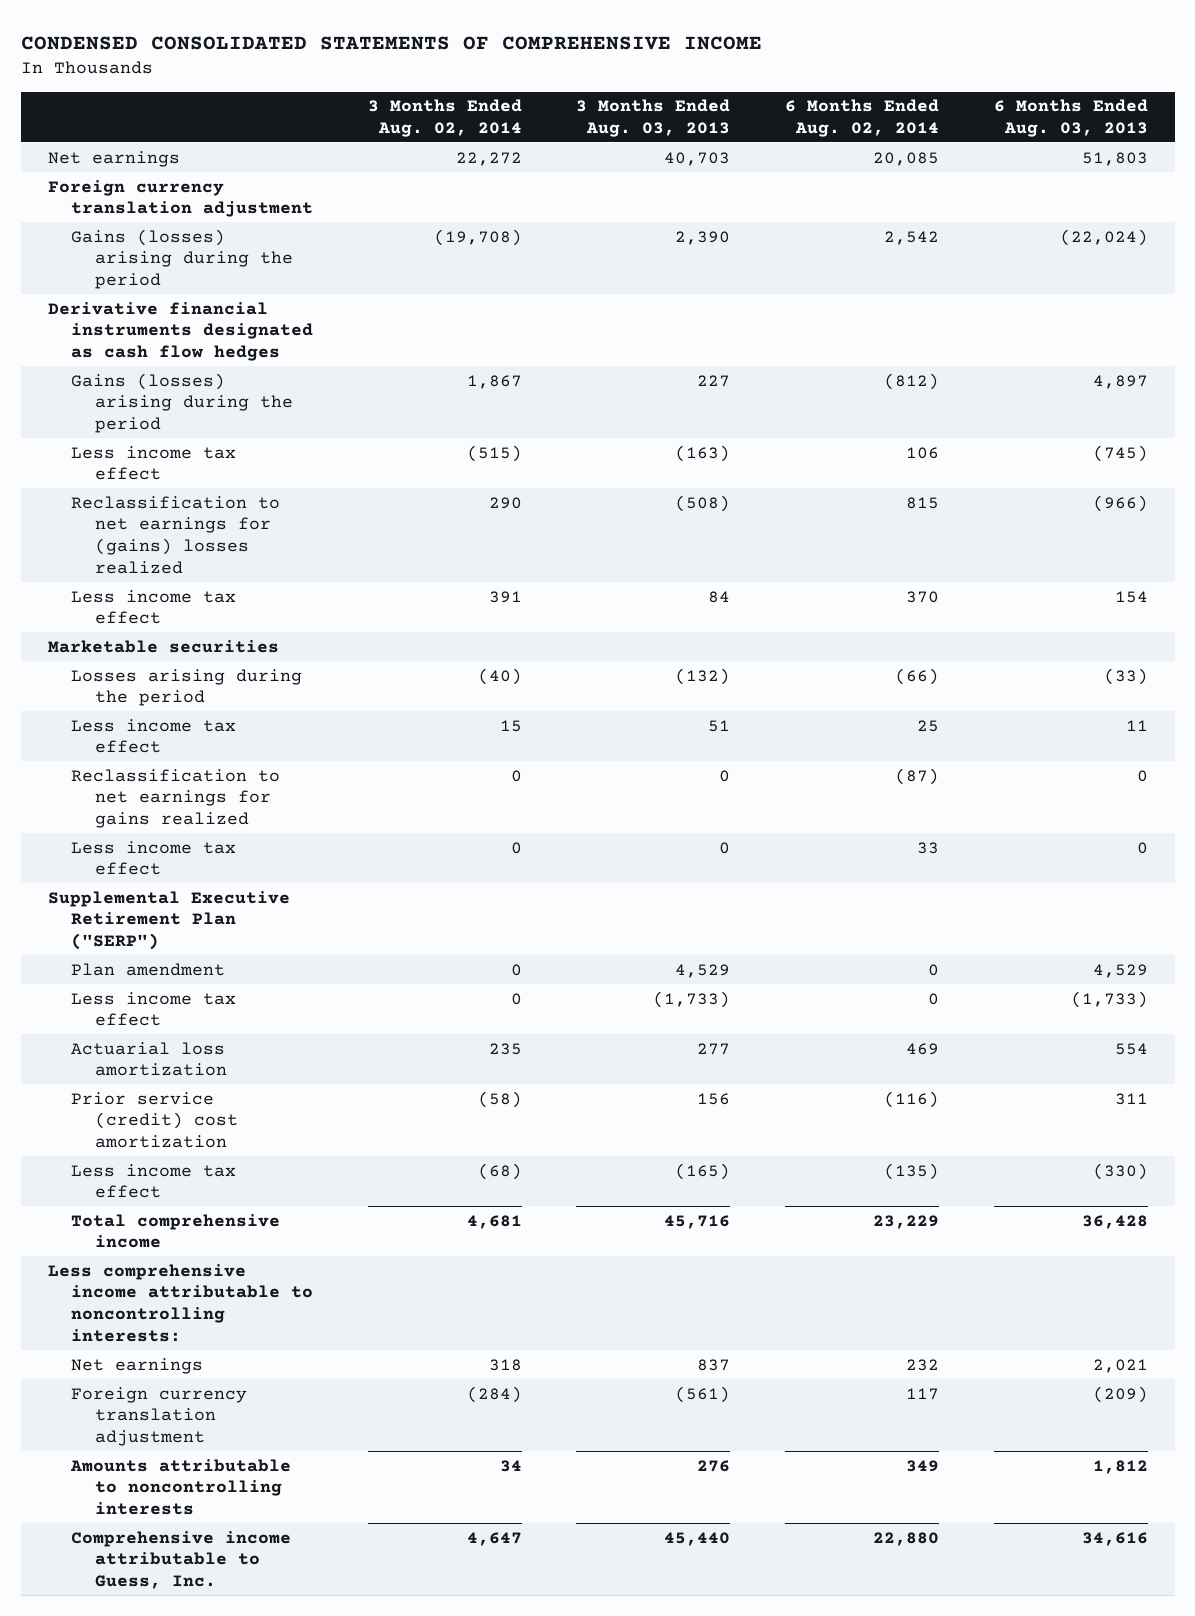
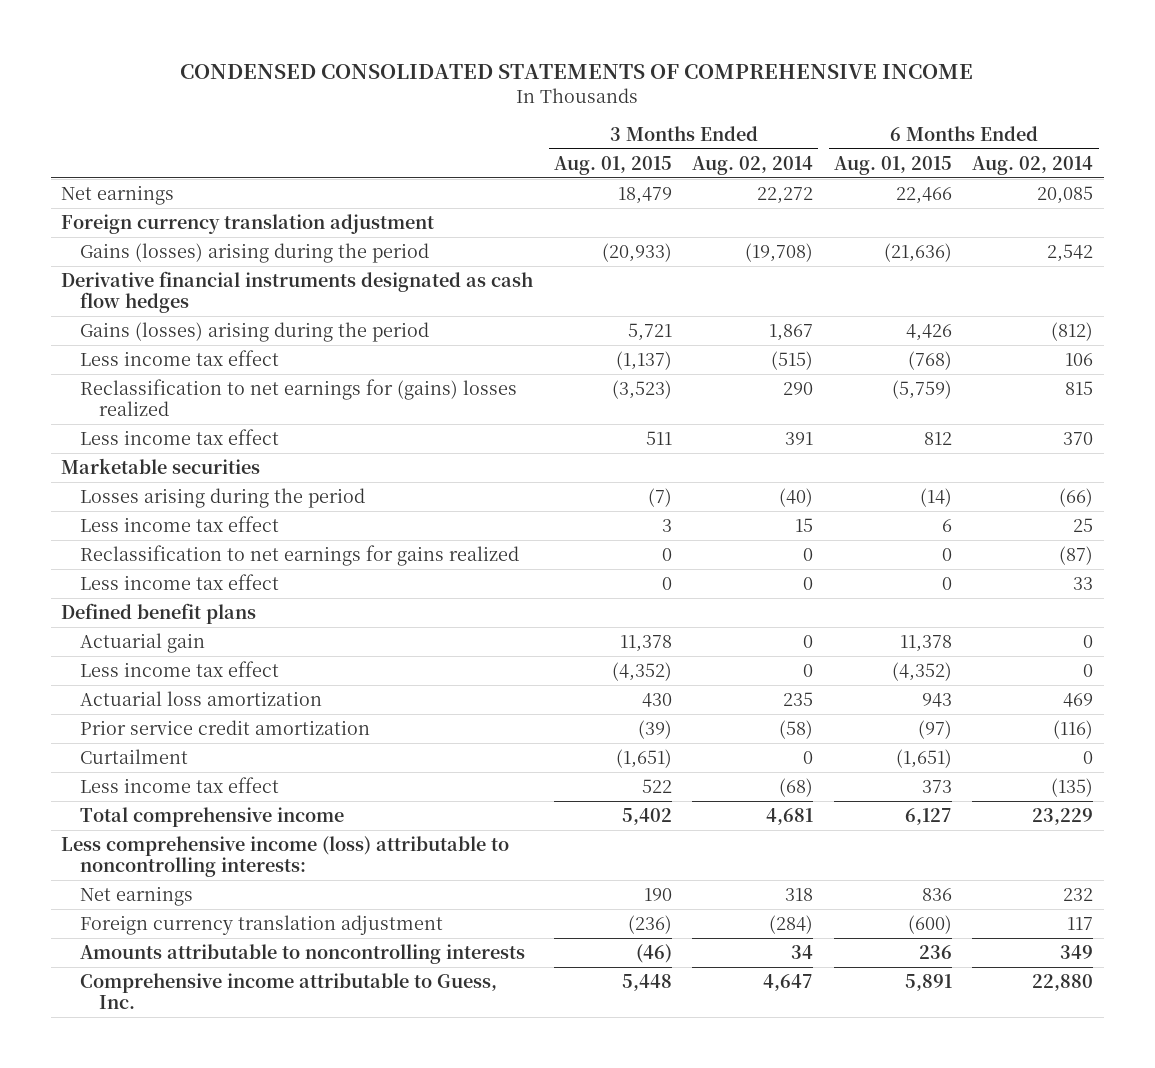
[576,99,731,137] 3 Months Ended Aug. 03, 2013 -> none
[993,99,1148,137] 6 Months Ended Aug. 03, 2013 -> none
none -> [553,155,672,175] Aug. 01, 2015
none -> [833,155,952,175] Aug. 01, 2015
[71,962,226,976] Plan amendment -> none
[47,890,290,950] Supplemental Executive Retirement Plan ("SERP") -> [61,602,257,624] Defined benefit plans
none -> [79,632,205,653] Actuarial gain
[71,1091,238,1148] Prior service (credit) cost amortization -> [79,719,370,735] Prior service credit amortization
none -> [79,748,188,764] Curtailment
[47,1263,314,1342] Less comprehensive income attributable to noncontrolling interests: -> [61,835,510,878] Less comprehensive income (loss) attributable to noncontrolling interests:

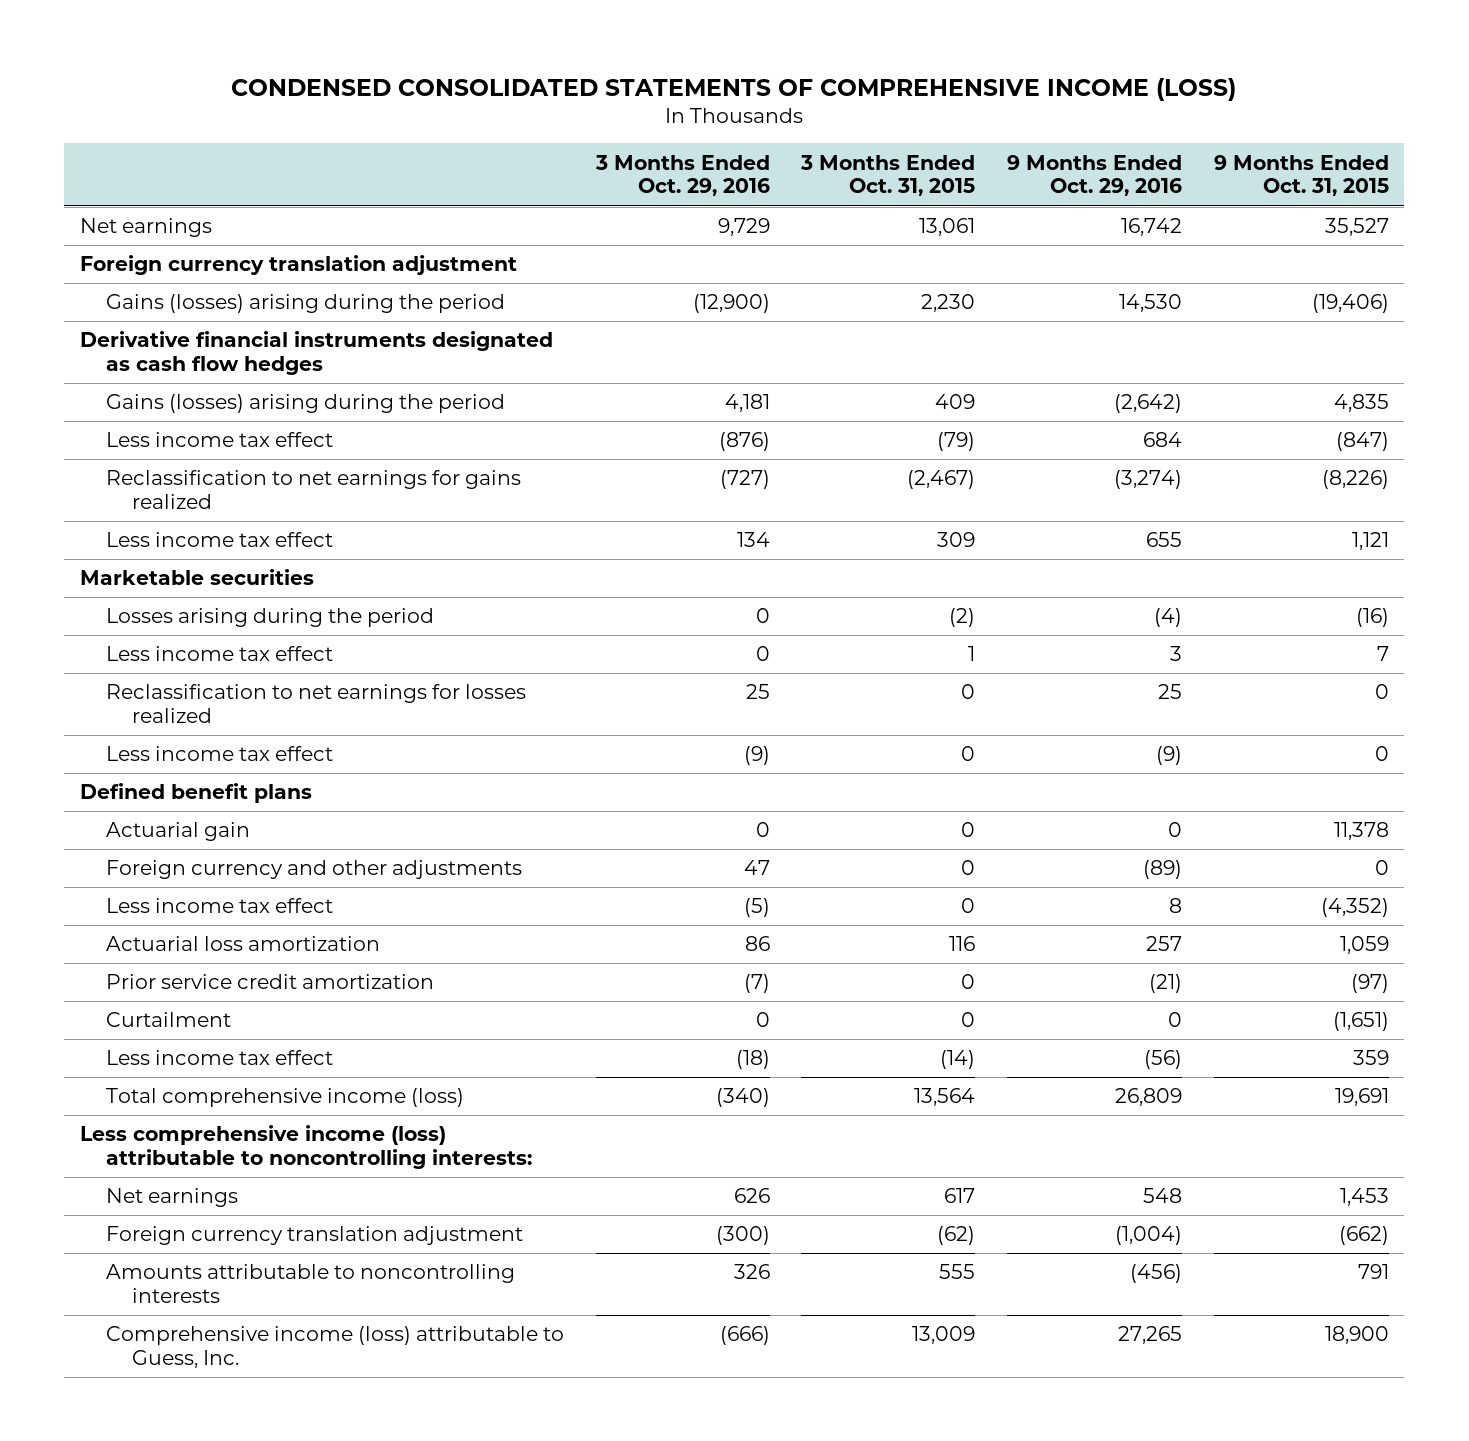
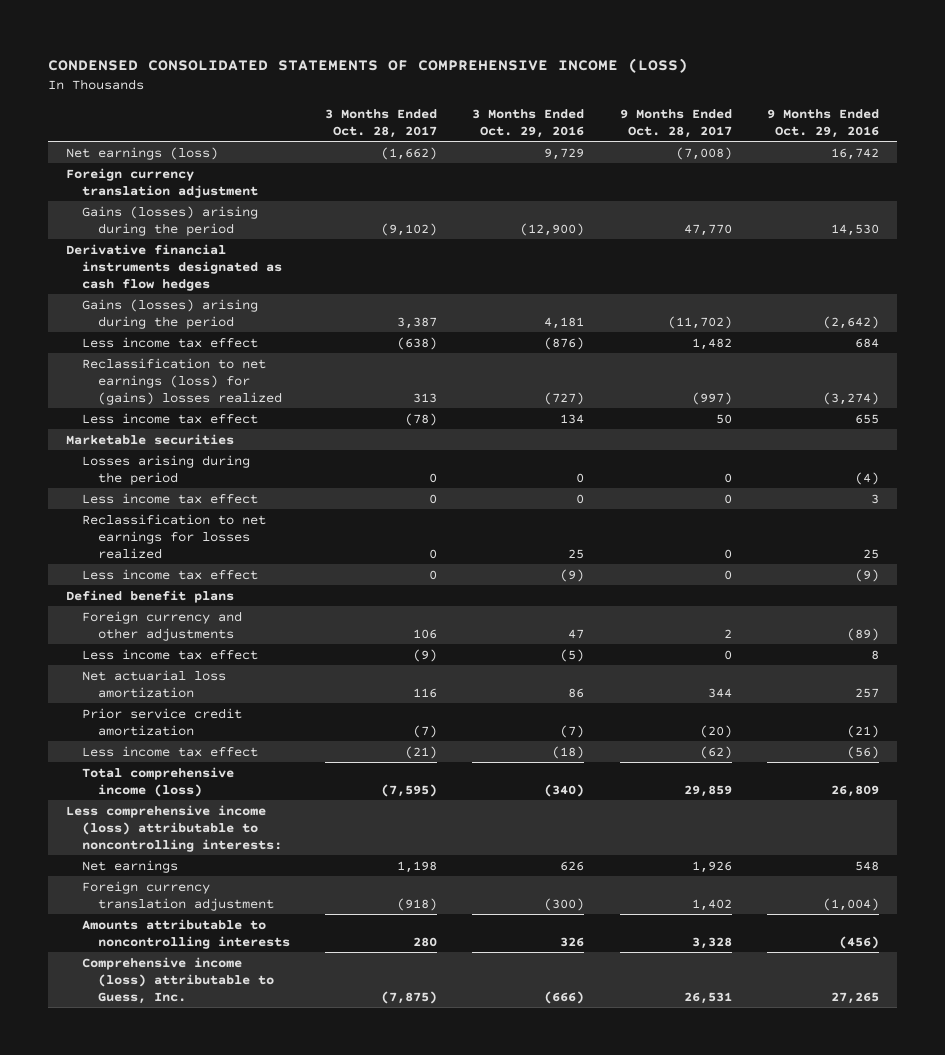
[800,154,976,197] 3 Months Ended Oct. 31, 2015 -> none
[1213,154,1389,197] 9 Months Ended Oct. 31, 2015 -> none
none -> [324,109,437,138] 3 Months Ended Oct. 28, 2017
none -> [619,109,732,138] 9 Months Ended Oct. 28, 2017
[80,218,213,238] Net earnings -> [65,146,218,160] Net earnings (loss)
[105,470,521,510] Reclassification to net earnings for gains realized -> [81,357,282,405] Reclassification to net earnings (loss) for (gains) losses realized
[105,822,250,842] Actuarial gain -> none
[105,936,380,952] Actuarial loss amortization -> [81,669,226,698] Net actuarial loss amortization
[105,1012,231,1028] Curtailment -> none

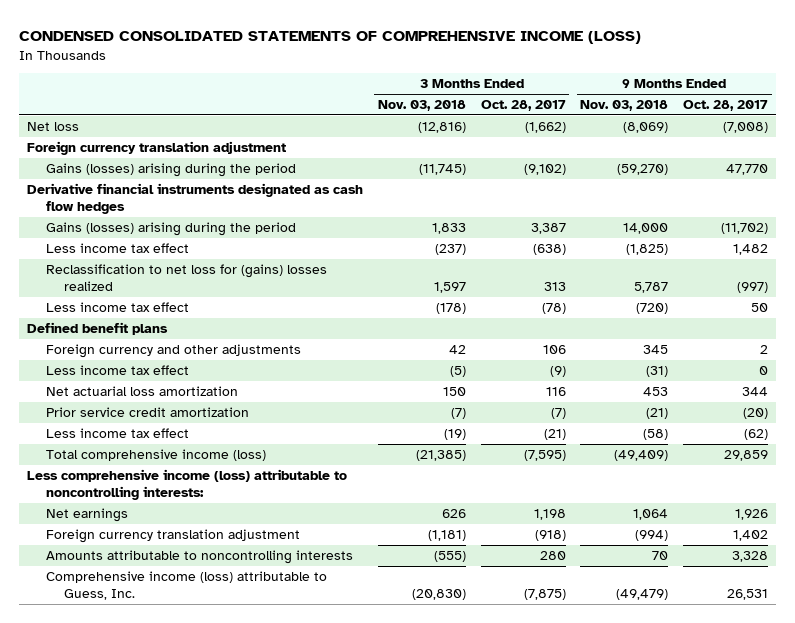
[472,109,585,138] 3 Months Ended Oct. 29, 2016 -> none
[766,109,879,138] 9 Months Ended Oct. 29, 2016 -> none
none -> [377,100,466,112] Nov. 03, 2018
none -> [580,100,669,112] Nov. 03, 2018
[65,146,218,160] Net earnings (loss) -> [26,122,79,132] Net loss
[81,357,282,405] Reclassification to net earnings (loss) for (gains) losses realized -> [45,264,327,292] Reclassification to net loss for (gains) losses realized
[65,433,234,445] Marketable securities -> none
[81,454,250,485] Losses arising during the period -> none
[81,492,258,504] Less income tax effect -> none
[81,513,266,559] Reclassification to net earnings for losses realized -> none
[81,568,258,580] Less income tax effect -> none

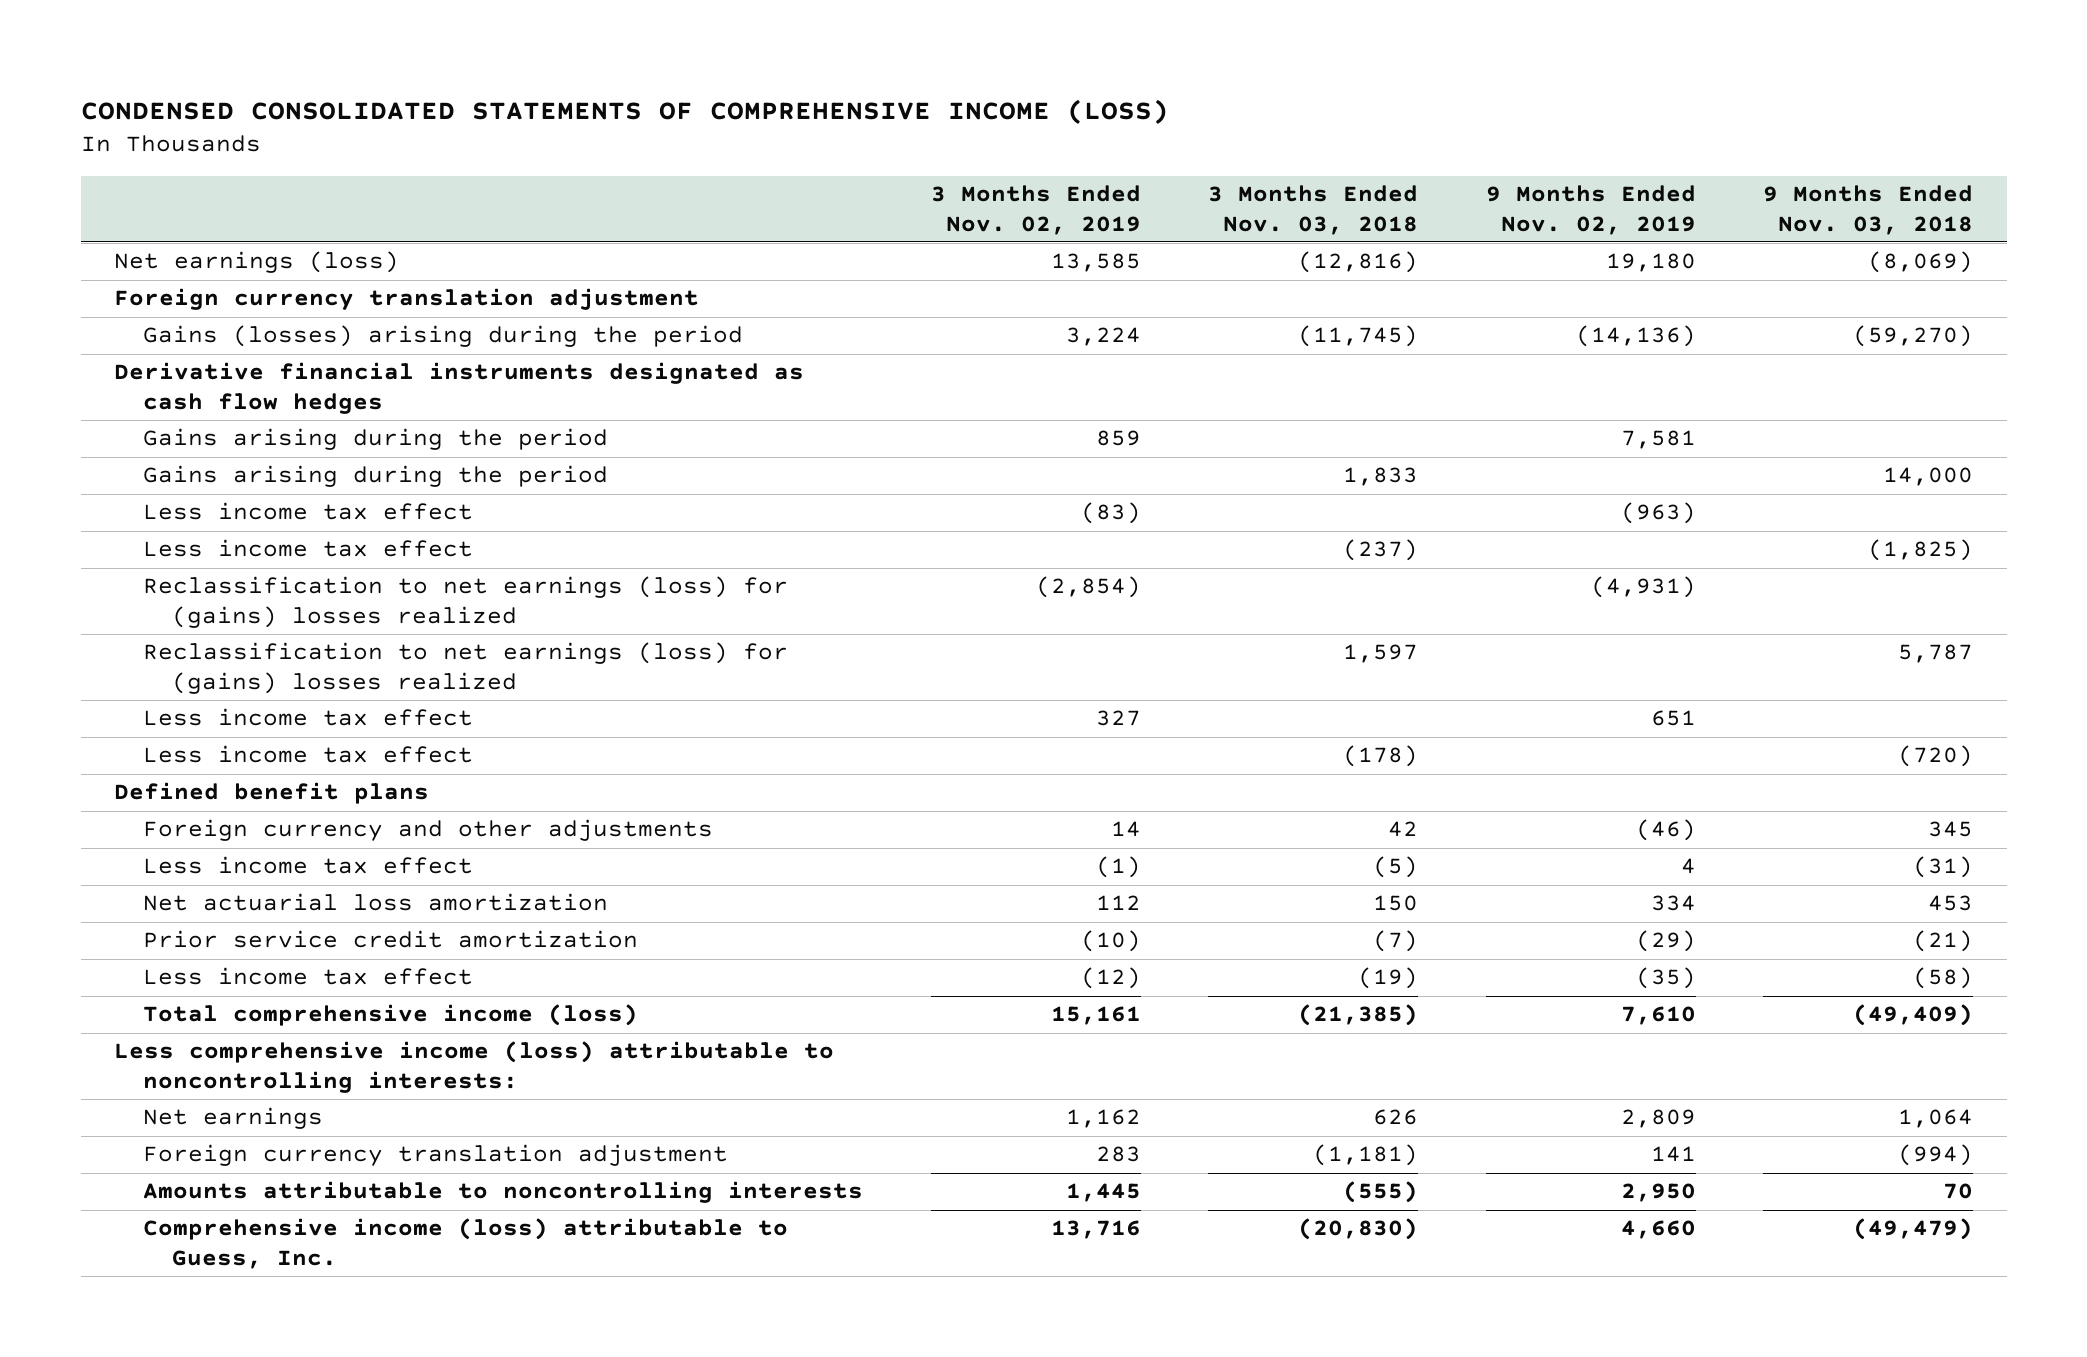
[480,100,566,112] Oct. 28, 2017 -> none
[683,100,769,112] Oct. 28, 2017 -> none
none -> [930,185,1141,235] 3 Months Ended Nov. 02, 2019
none -> [1485,185,1696,235] 9 Months Ended Nov. 02, 2019
[26,122,79,132] Net loss -> [114,251,400,274] Net earnings (loss)
none -> [143,428,609,451] Gains arising during the period
[45,222,296,237] Gains (losses) arising during the period -> [143,465,609,488] Gains arising during the period
none -> [143,502,474,521] Less income tax effect
none -> [143,576,789,628] Reclassification to net earnings (loss) for (gains) losses realized
[45,264,327,292] Reclassification to net loss for (gains) losses realized -> [143,642,789,694] Reclassification to net earnings (loss) for (gains) losses realized
none -> [143,708,474,727] Less income tax effect

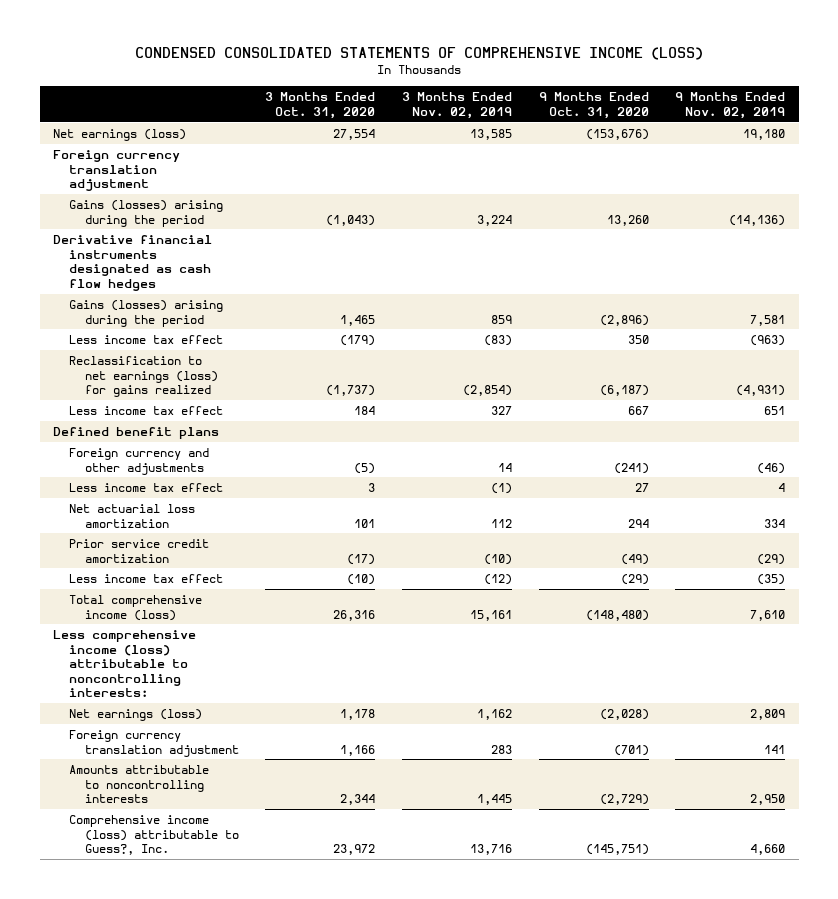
[1208,185,1419,235] 3 Months Ended Nov. 03, 2018 -> none
[1762,185,1973,235] 9 Months Ended Nov. 03, 2018 -> none
none -> [265,92,376,119] 3 Months Ended Oct. 31, 2020
none -> [538,92,649,119] 9 Months Ended Oct. 31, 2020
[143,465,609,488] Gains arising during the period -> none
[143,428,609,451] Gains arising during the period -> [68,299,223,327] Gains (losses) arising during the period
[143,539,474,558] Less income tax effect -> none
[143,642,789,694] Reclassification to net earnings (loss) for (gains) losses realized -> none
[143,576,789,628] Reclassification to net earnings (loss) for (gains) losses realized -> [68,355,218,398] Reclassification to net earnings (loss) for gains realized
[143,745,474,764] Less income tax effect -> none
[143,1107,324,1130] Net earnings -> [68,708,202,721] Net earnings (loss)
[143,1218,789,1269] Comprehensive income (loss) attributable to Guess, Inc. -> [68,814,239,856] Comprehensive income (loss) attributable to Guess?, Inc.

